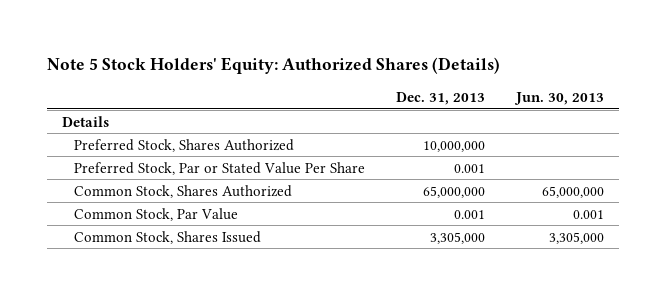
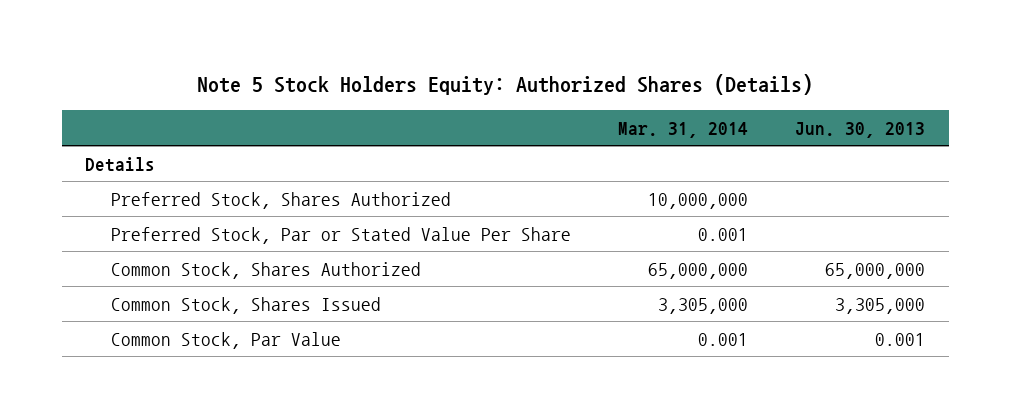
[46,57,500,75] Note 5 Stock Holders' Equity: Authorized Shares (Details) -> [197,74,814,96] Note 5 Stock Holders Equity: Authorized Shares (Details)
[395,91,485,105] Dec. 31, 2013 -> none
none -> [618,121,749,138] Mar. 31, 2014
[74,207,239,221] Common Stock, Par Value -> [111,331,342,349] Common Stock, Par Value

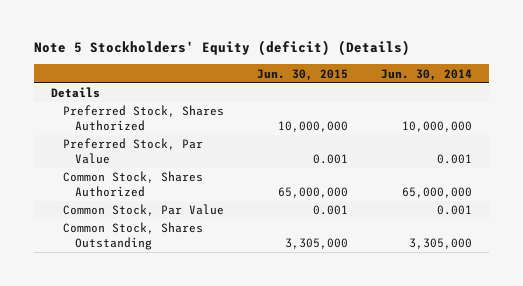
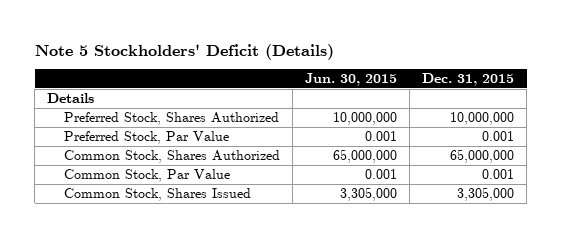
[34,40,411,57] Note 5 Stockholders' Equity (deficit) (Details) -> [34,43,334,60] Note 5 Stockholders' Deficit (Details)
[381,68,473,81] Jun. 30, 2014 -> none
none -> [422,72,515,86] Dec. 31, 2015
[62,222,203,250] Common Stock, Shares Outstanding -> [64,188,252,202] Common Stock, Shares Issued

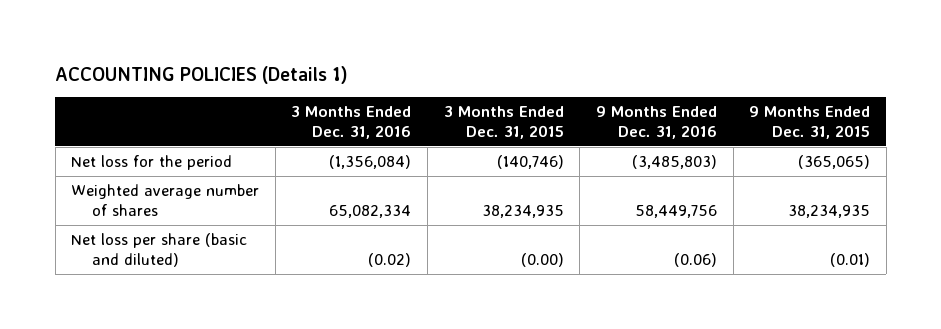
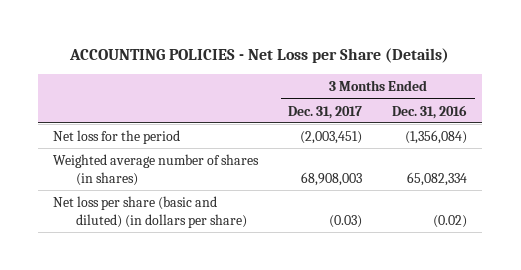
[55,65,349,84] ACCOUNTING POLICIES (Details 1) -> [69,48,450,64] ACCOUNTING POLICIES - Net Loss per Share (Details)
[443,106,564,140] 3 Months Ended Dec. 31, 2015 -> none
[595,106,717,140] 9 Months Ended Dec. 31, 2016 -> none
[749,106,871,140] 9 Months Ended Dec. 31, 2015 -> none
none -> [288,105,363,119] Dec. 31, 2017
[71,184,260,216] Weighted average number of shares -> [53,153,260,186] Weighted average number of shares (in shares)
[71,233,248,267] Net loss per share (basic and diluted) -> [53,195,247,228] Net loss per share (basic and diluted) (in dollars per share)

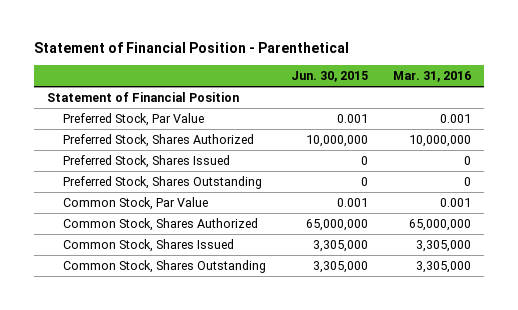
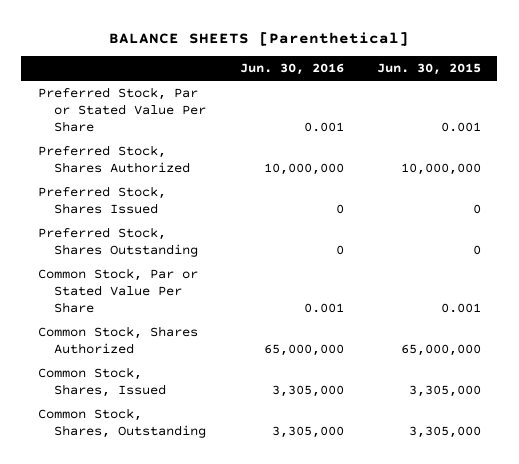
[33,42,349,54] Statement of Financial Position - Parenthetical -> [109,31,410,46] BALANCE SHEETS [Parenthetical]
[393,71,472,83] Mar. 31, 2016 -> none
none -> [239,63,344,76] Jun. 30, 2016
[46,91,239,102] Statement of Financial Position -> none
[62,112,204,126] Preferred Stock, Par Value -> [37,87,207,132] Preferred Stock, Par or Stated Value Per Share
[62,196,208,210] Common Stock, Par Value -> [37,268,198,313] Common Stock, Par or Stated Value Per Share
[62,238,234,252] Common Stock, Shares Issued -> [37,367,167,398] Common Stock, Shares, Issued
[62,259,266,273] Common Stock, Shares Outstanding -> [37,408,207,439] Common Stock, Shares, Outstanding

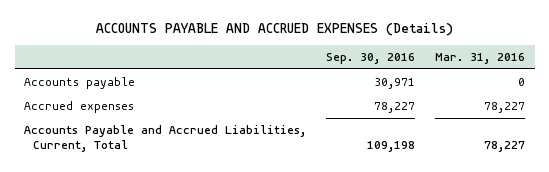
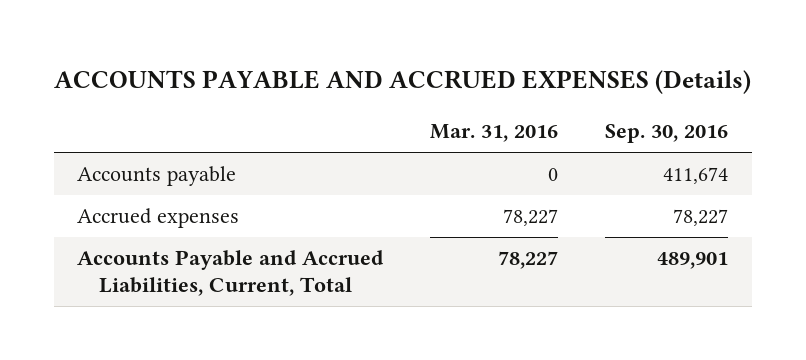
[374,78,416,90] 30,971 -> [663,167,729,185] 411,674
[367,141,416,153] 109,198 -> [657,252,729,270] 489,901

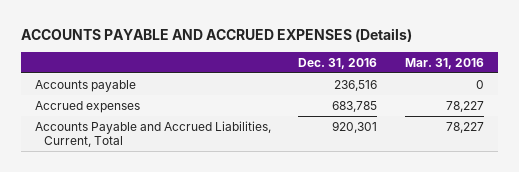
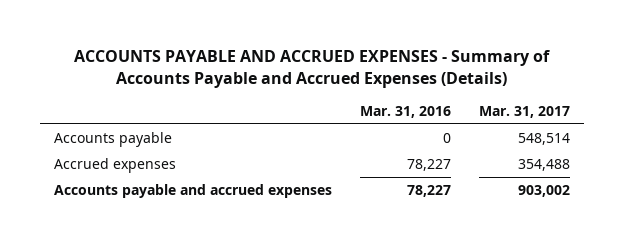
[20,27,412,42] ACCOUNTS PAYABLE AND ACCRUED EXPENSES (Details) -> [74,49,551,88] ACCOUNTS PAYABLE AND ACCRUED EXPENSES - Summary of Accounts Payable and Accrued Expenses (Details)
[298,57,378,69] Dec. 31, 2016 -> none
none -> [479,105,571,118] Mar. 31, 2017
[34,120,271,148] Accounts Payable and Accrued Liabilities, Current, Total -> [54,184,333,199] Accounts payable and accrued expenses

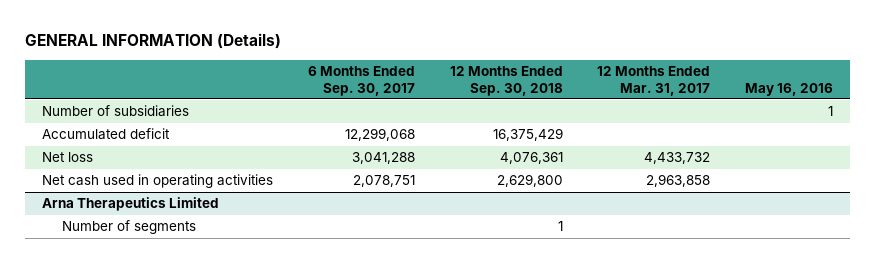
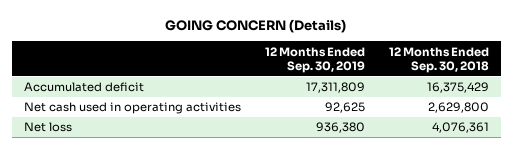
[25,33,282,50] GENERAL INFORMATION (Details) -> [165,19,347,34] GOING CONCERN (Details)
[308,66,416,96] 6 Months Ended Sep. 30, 2017 -> none
[597,66,711,96] 12 Months Ended Mar. 31, 2017 -> none
[745,82,834,96] May 16, 2016 -> none
none -> [264,46,365,73] 12 Months Ended Sep. 30, 2019
[42,105,190,118] Number of subsidiaries -> none
[42,197,220,212] Arna Therapeutics Limited -> none
[61,220,196,235] Number of segments -> none
[42,152,94,163] Net loss -> [24,122,73,133] Net loss

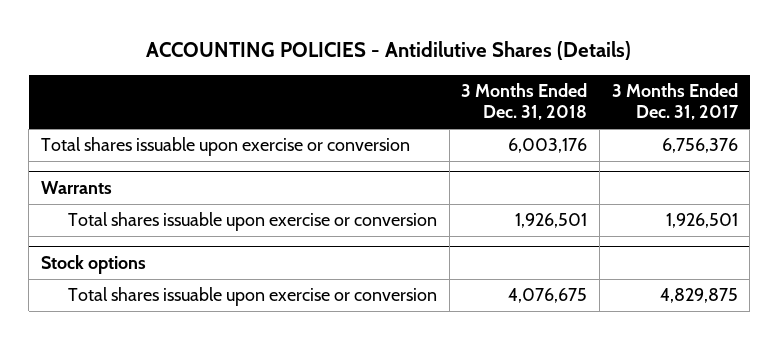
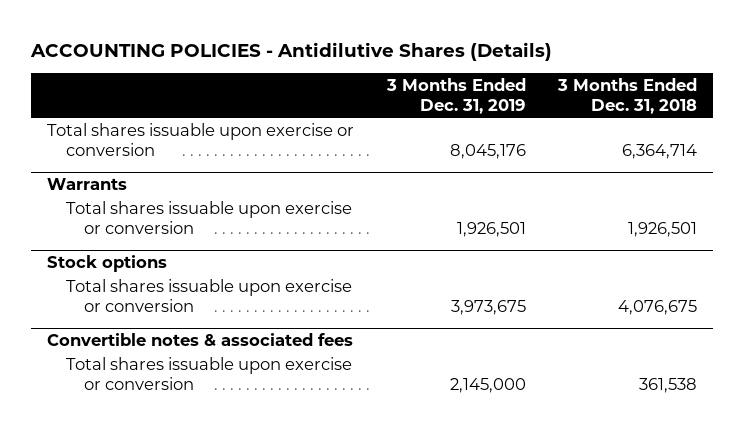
[611,83,739,121] 3 Months Ended Dec. 31, 2017 -> none
none -> [385,77,526,114] 3 Months Ended Dec. 31, 2019
[508,138,588,154] 6,003,176 -> [621,143,697,159] 6,364,714
none -> [47,332,354,346] Convertible notes & associated fees
none -> [65,356,352,390] Total shares issuable upon exercise or conversion

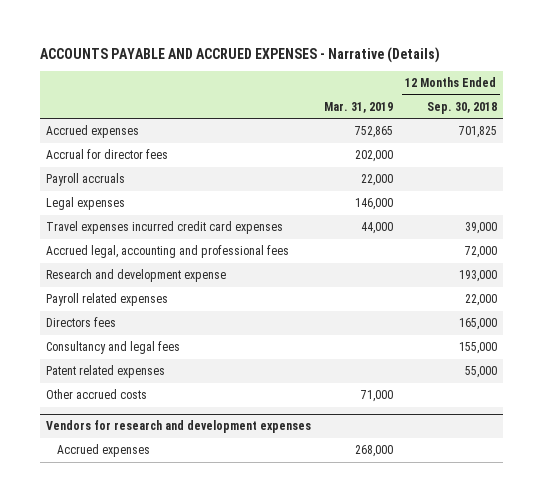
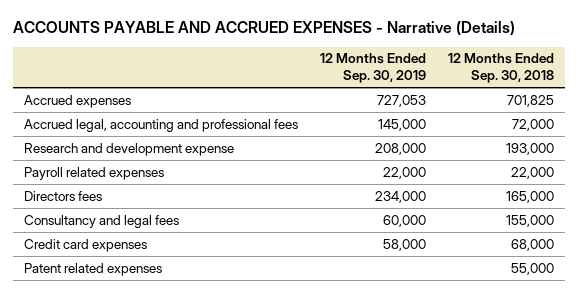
[323,101,393,113] Mar. 31, 2019 -> none
none -> [319,53,426,84] 12 Months Ended Sep. 30, 2019
[46,149,169,160] Accrual for director fees -> none
[46,173,126,187] Payroll accruals -> none
[46,197,126,211] Legal expenses -> none
[46,221,284,235] Travel expenses incurred credit card expenses -> none
none -> [23,238,147,252] Credit card expenses
[46,389,148,400] Other accrued costs -> none
[46,420,312,434] Vendors for research and development expenses -> none
[57,444,151,458] Accrued expenses -> none

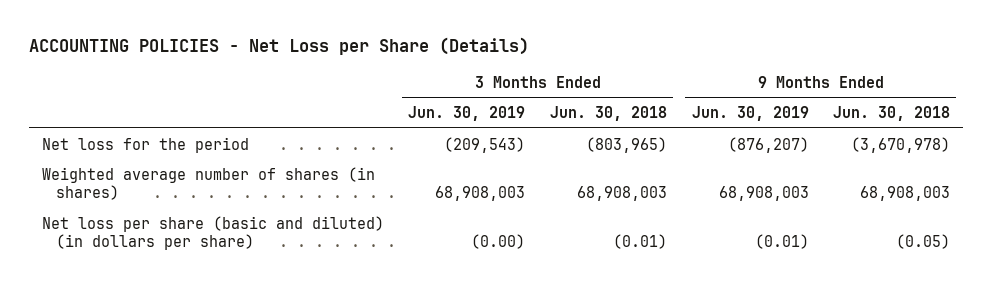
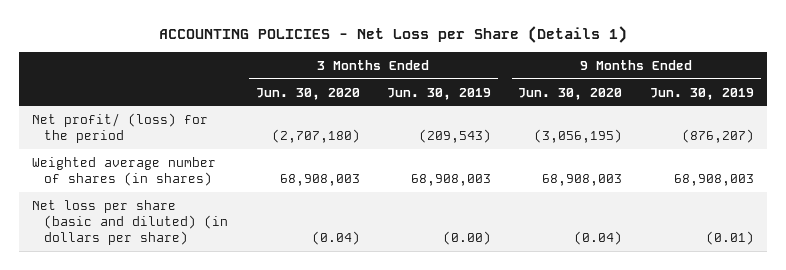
[29,37,530,56] ACCOUNTING POLICIES - Net Loss per Share (Details) -> [159,26,628,44] ACCOUNTING POLICIES - Net Loss per Share (Details 1)
[549,105,667,121] Jun. 30, 2018 -> none
[833,105,951,121] Jun. 30, 2018 -> none
none -> [255,87,360,100] Jun. 30, 2020
none -> [518,87,623,100] Jun. 30, 2020
[41,136,249,153] Net loss for the period -> [32,112,209,144] Net profit/ (loss) for the period

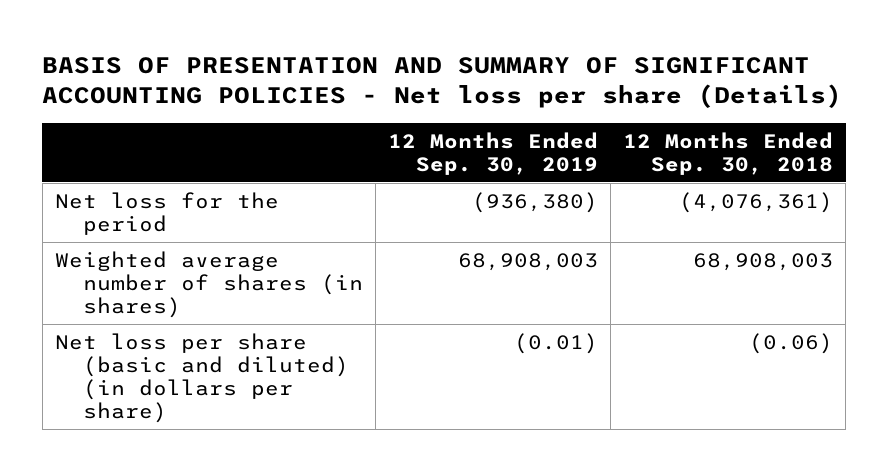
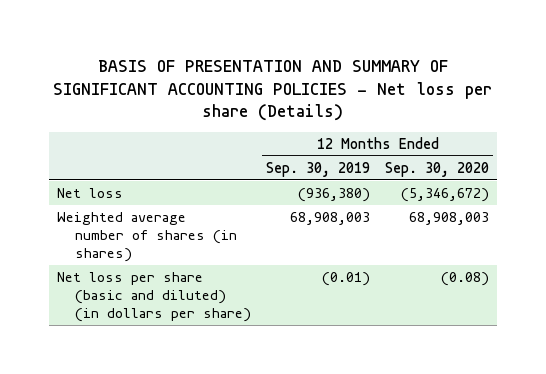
[623,131,834,175] 12 Months Ended Sep. 30, 2018 -> none
none -> [385,161,490,177] Sep. 30, 2020
[54,191,279,235] Net loss for the period -> [56,187,123,198] Net loss

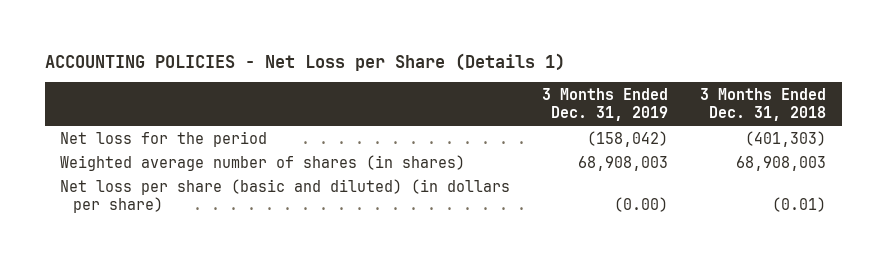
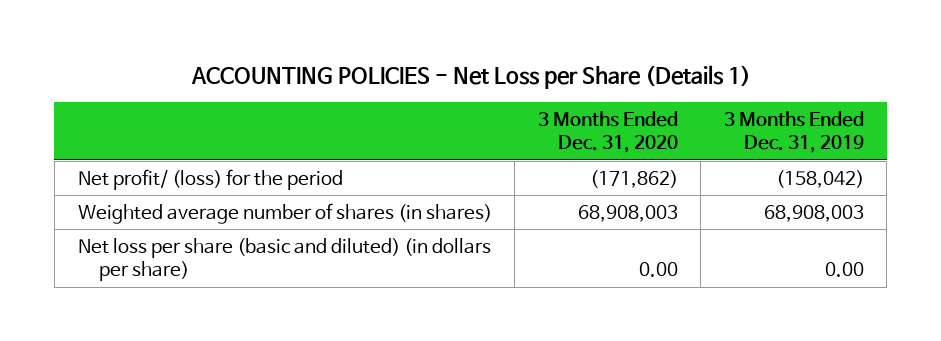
[699,87,826,122] 3 Months Ended Dec. 31, 2018 -> none
none -> [537,110,678,154] 3 Months Ended Dec. 31, 2020
[60,130,268,147] Net loss for the period -> [77,168,343,190] Net profit/ (loss) for the period
[614,196,669,212] (0.00) -> [824,262,864,278] 0.00

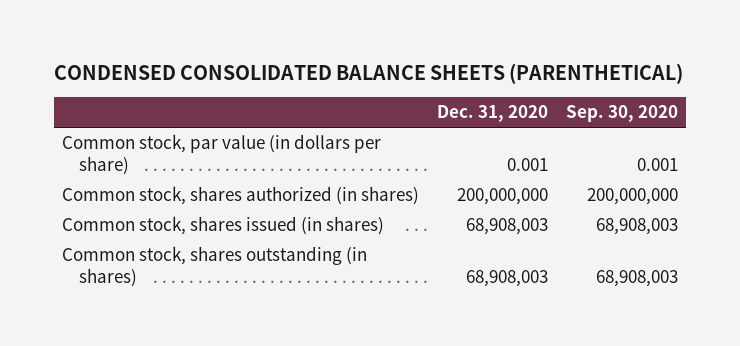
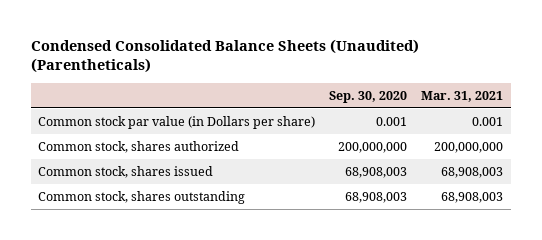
[53,63,683,85] CONDENSED CONSOLIDATED BALANCE SHEETS (PARENTHETICAL) -> [30,38,419,74] Condensed Consolidated Balance Sheets (Unaudited) (Parentheticals)
[437,105,549,123] Dec. 31, 2020 -> none
none -> [421,90,504,102] Mar. 31, 2021
[62,134,382,175] Common stock, par value (in dollars per share) -> [38,116,316,130] Common stock par value (in Dollars per share)
[62,186,420,206] Common stock, shares authorized (in shares) -> [38,141,240,154] Common stock, shares authorized
[62,216,385,236] Common stock, shares issued (in shares) -> [38,166,214,179] Common stock, shares issued
[62,246,368,287] Common stock, shares outstanding (in shares) -> [38,191,246,205] Common stock, shares outstanding

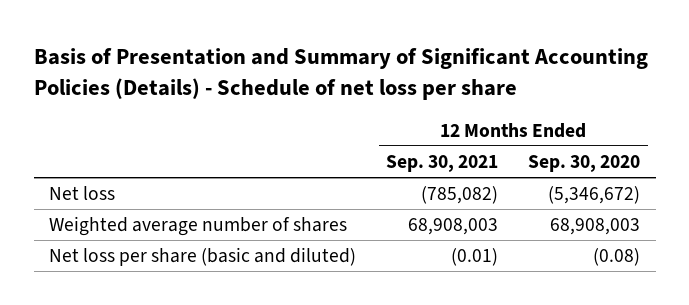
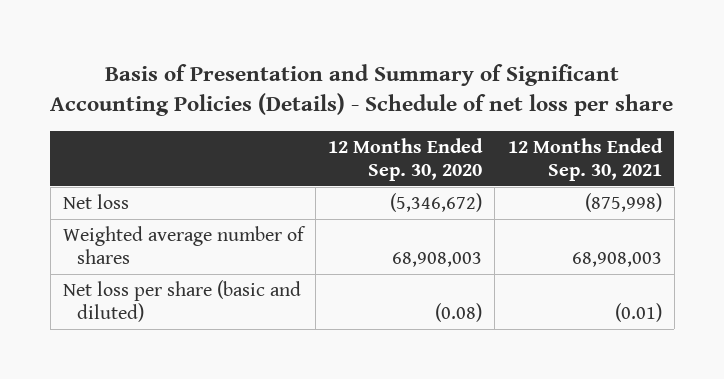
[421,186,499,205] (785,082) -> [584,192,662,212] (875,998)

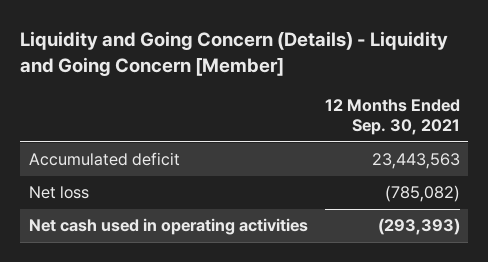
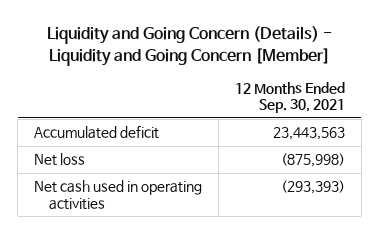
[384,185,460,203] (785,082) -> [280,153,345,168] (875,998)

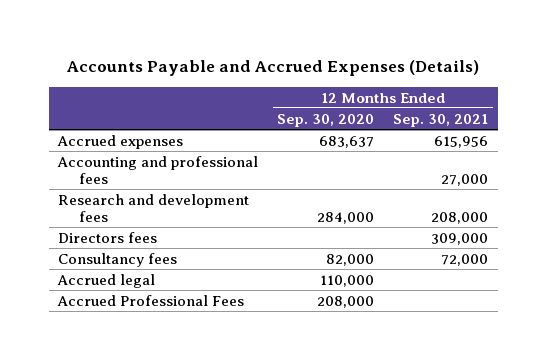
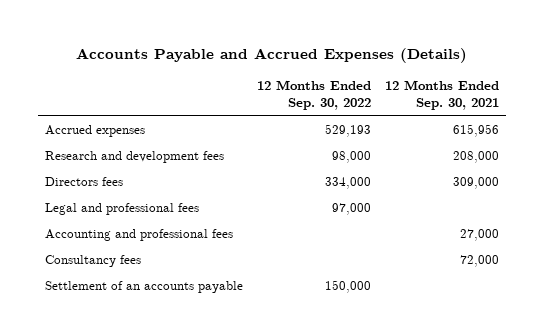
[277,113,375,127] Sep. 30, 2020 -> none
none -> [257,79,372,110] 12 Months Ended Sep. 30, 2022
none -> [45,202,200,215] Legal and professional fees
[57,155,259,184] Accounting and professional fees -> [45,228,234,241] Accounting and professional fees
[57,273,156,288] Accrued legal -> none
[57,294,245,306] Accrued Professional Fees -> none
none -> [45,280,244,293] Settlement of an accounts payable

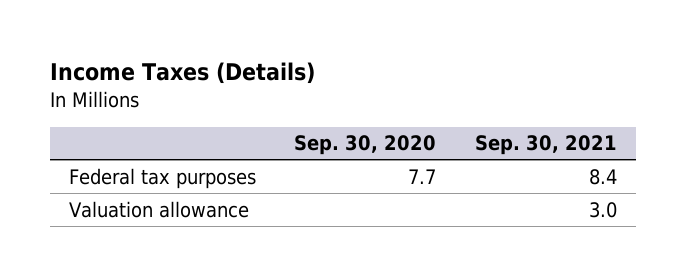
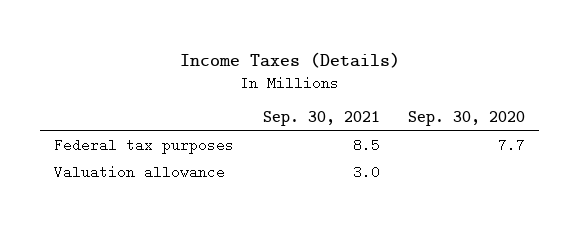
[588,168,617,185] 8.4 -> [352,138,380,153] 8.5

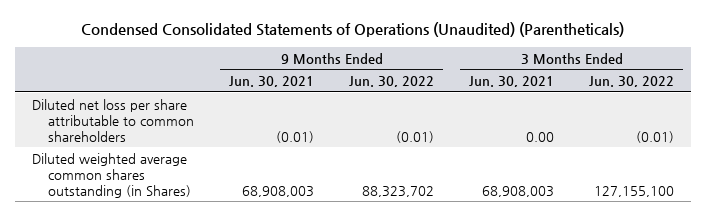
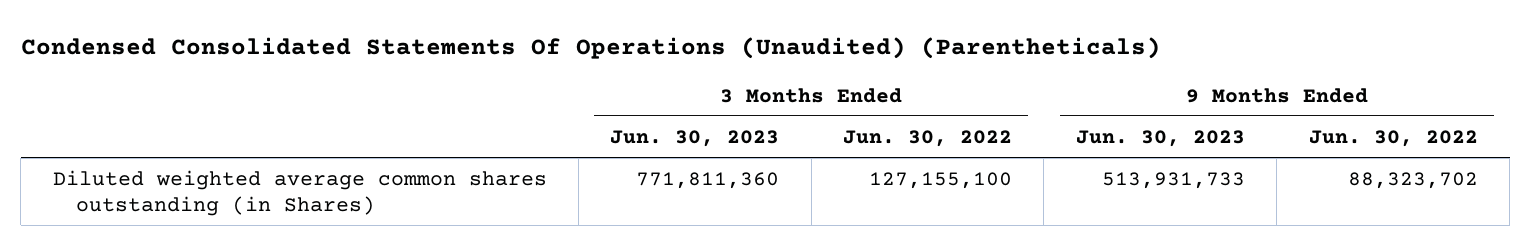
[81,22,625,38] Condensed Consolidated Statements of Operations (Unaudited) (Parentheticals) -> [20,36,1161,59] Condensed Consolidated Statements Of Operations (Unaudited) (Parentheticals)
[229,76,315,88] Jun. 30, 2021 -> none
[469,76,555,88] Jun. 30, 2021 -> none
none -> [610,129,780,147] Jun. 30, 2023
none -> [1075,129,1245,147] Jun. 30, 2023
[32,98,195,142] Diluted net loss per share attributable to common shareholders -> none

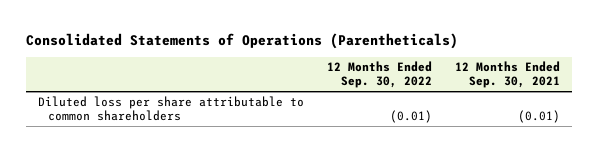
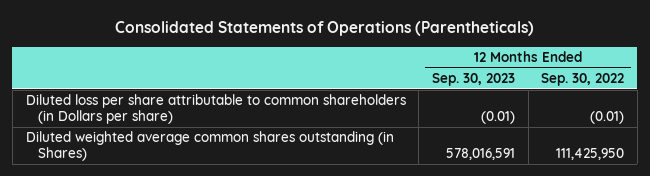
[455,61,561,89] 12 Months Ended Sep. 30, 2021 -> none
none -> [431,73,515,87] Sep. 30, 2023
[37,96,304,122] Diluted loss per share attributable to common shareholders -> [25,94,406,125] Diluted loss per share attributable to common shareholders (in Dollars per share)
none -> [25,131,394,162] Diluted weighted average common shares outstanding (in Shares)

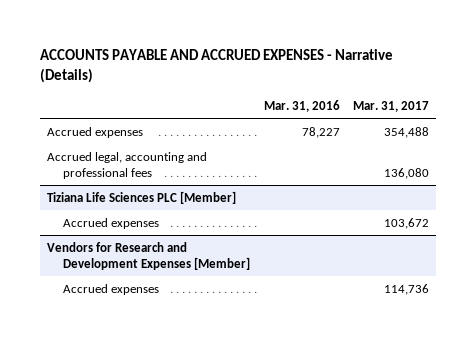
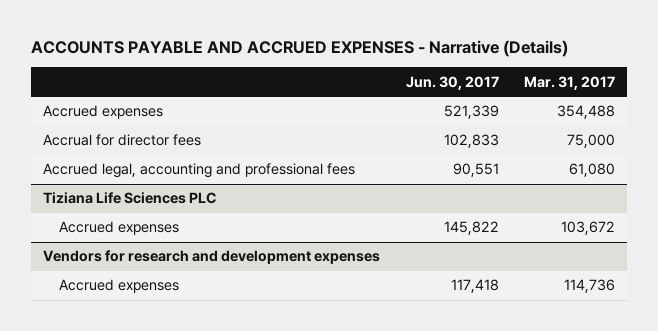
[263,99,340,112] Mar. 31, 2016 -> none
none -> [405,75,499,90] Jun. 30, 2017
none -> [43,134,202,147] Accrual for director fees
[384,168,430,180] 136,080 -> [568,163,615,178] 61,080
[47,190,237,204] Tiziana Life Sciences PLC [Member] -> [43,192,218,205] Tiziana Life Sciences PLC
[47,241,251,271] Vendors for Research and Development Expenses [Member] -> [43,250,381,265] Vendors for research and development expenses

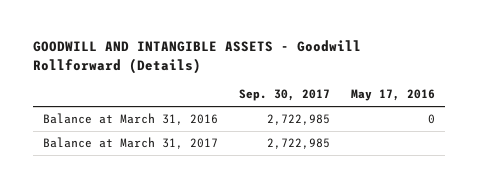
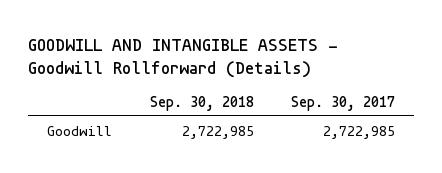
[350,89,435,102] May 17, 2016 -> none
none -> [149,96,254,112] Sep. 30, 2018
[43,137,219,150] Balance at March 31, 2017 -> none
[43,113,219,126] Balance at March 31, 2016 -> [46,125,112,136] Goodwill

